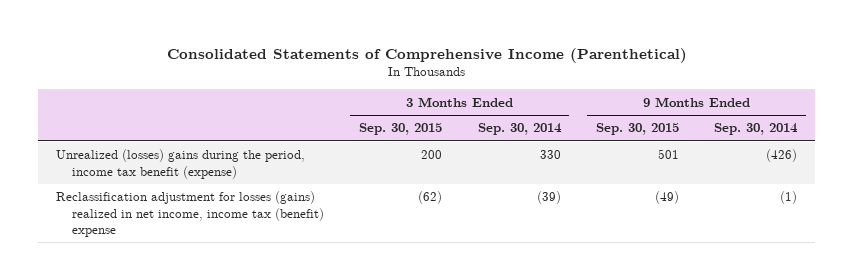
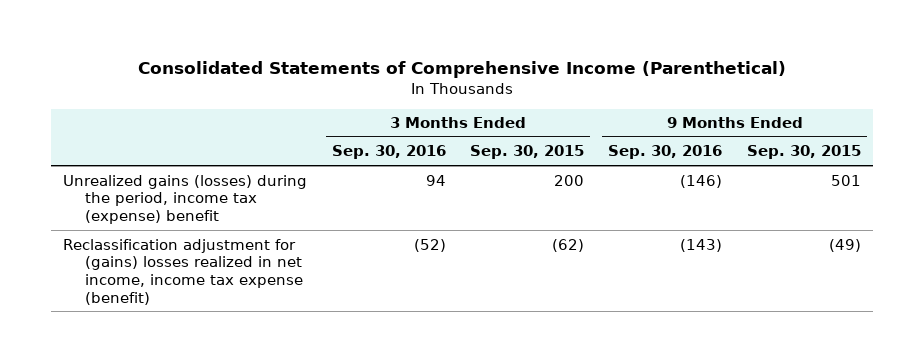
[477,123,562,136] Sep. 30, 2014 -> none
[714,123,799,136] Sep. 30, 2014 -> none
none -> [331,145,446,160] Sep. 30, 2016
none -> [608,145,723,160] Sep. 30, 2016
[55,149,305,179] Unrealized (losses) gains during the period, income tax benefit (expense) -> [63,174,308,224] Unrealized gains (losses) during the period, income tax (expense) benefit
[55,191,324,237] Reclassification adjustment for losses (gains) realized in net income, income tax (benefit) expense -> [63,238,304,305] Reclassification adjustment for (gains) losses realized in net income, income tax expense (benefit)

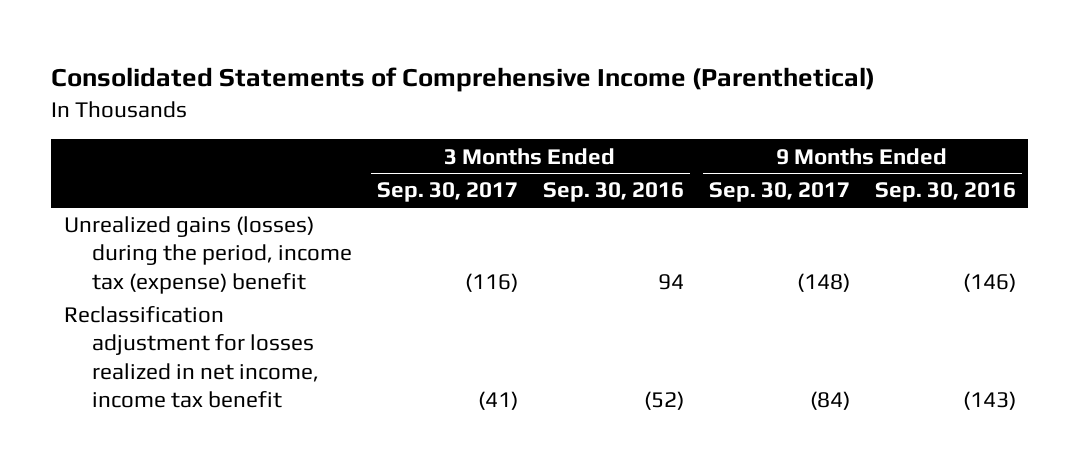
[470,145,585,160] Sep. 30, 2015 -> none
[746,145,861,160] Sep. 30, 2015 -> none
none -> [376,182,518,203] Sep. 30, 2017
none -> [708,182,850,203] Sep. 30, 2017
[63,238,304,305] Reclassification adjustment for (gains) losses realized in net income, income tax expense (benefit) -> [63,306,319,408] Reclassification adjustment for losses realized in net income, income tax benefit

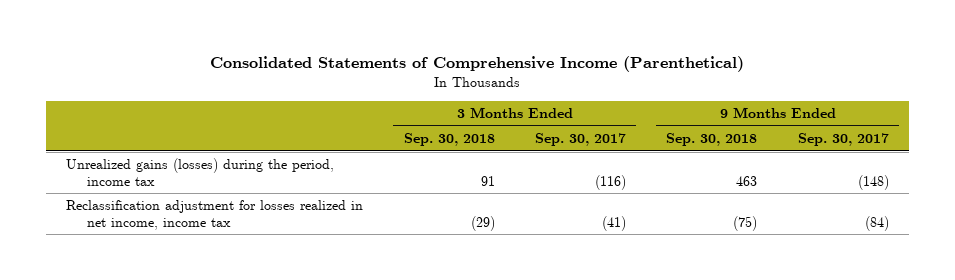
[542,182,684,203] Sep. 30, 2016 -> none
[874,182,1016,203] Sep. 30, 2016 -> none
none -> [403,132,495,146] Sep. 30, 2018
none -> [666,132,758,146] Sep. 30, 2018
[63,216,352,294] Unrealized gains (losses) during the period, income tax (expense) benefit -> [66,158,335,186] Unrealized gains (losses) during the period, income tax
[63,306,319,408] Reclassification adjustment for losses realized in net income, income tax benefit -> [66,200,364,230] Reclassification adjustment for losses realized in net income, income tax

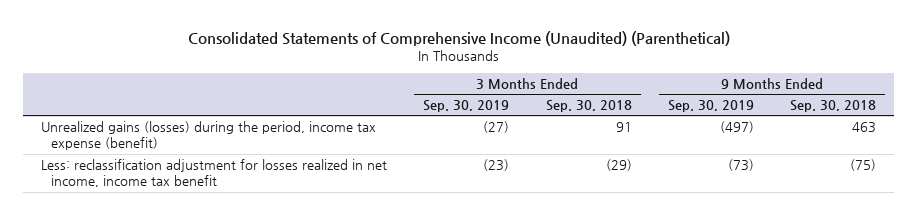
[210,55,745,72] Consolidated Statements of Comprehensive Income (Parenthetical) -> [187,30,730,46] Consolidated Statements of Comprehensive Income (Unaudited) (Parenthetical)
[534,132,626,146] Sep. 30, 2017 -> none
[797,132,889,146] Sep. 30, 2017 -> none
none -> [423,100,510,113] Sep. 30, 2019
none -> [667,100,754,113] Sep. 30, 2019
[66,158,335,186] Unrealized gains (losses) during the period, income tax -> [41,121,377,151] Unrealized gains (losses) during the period, income tax expense (benefit)
[66,200,364,230] Reclassification adjustment for losses realized in net income, income tax -> [41,159,388,188] Less: reclassification adjustment for losses realized in net income, income tax benefit

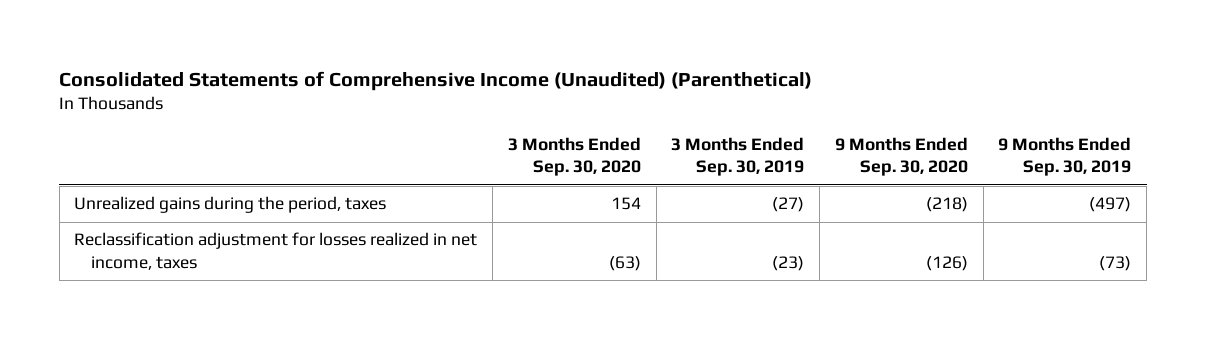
[545,100,632,113] Sep. 30, 2018 -> none
[790,100,877,113] Sep. 30, 2018 -> none
none -> [507,137,641,177] 3 Months Ended Sep. 30, 2020
none -> [834,137,968,177] 9 Months Ended Sep. 30, 2020
[41,121,377,151] Unrealized gains (losses) during the period, income tax expense (benefit) -> [74,196,387,214] Unrealized gains during the period, taxes
[41,159,388,188] Less: reclassification adjustment for losses realized in net income, income tax benefit -> [74,232,478,270] Reclassification adjustment for losses realized in net income, taxes

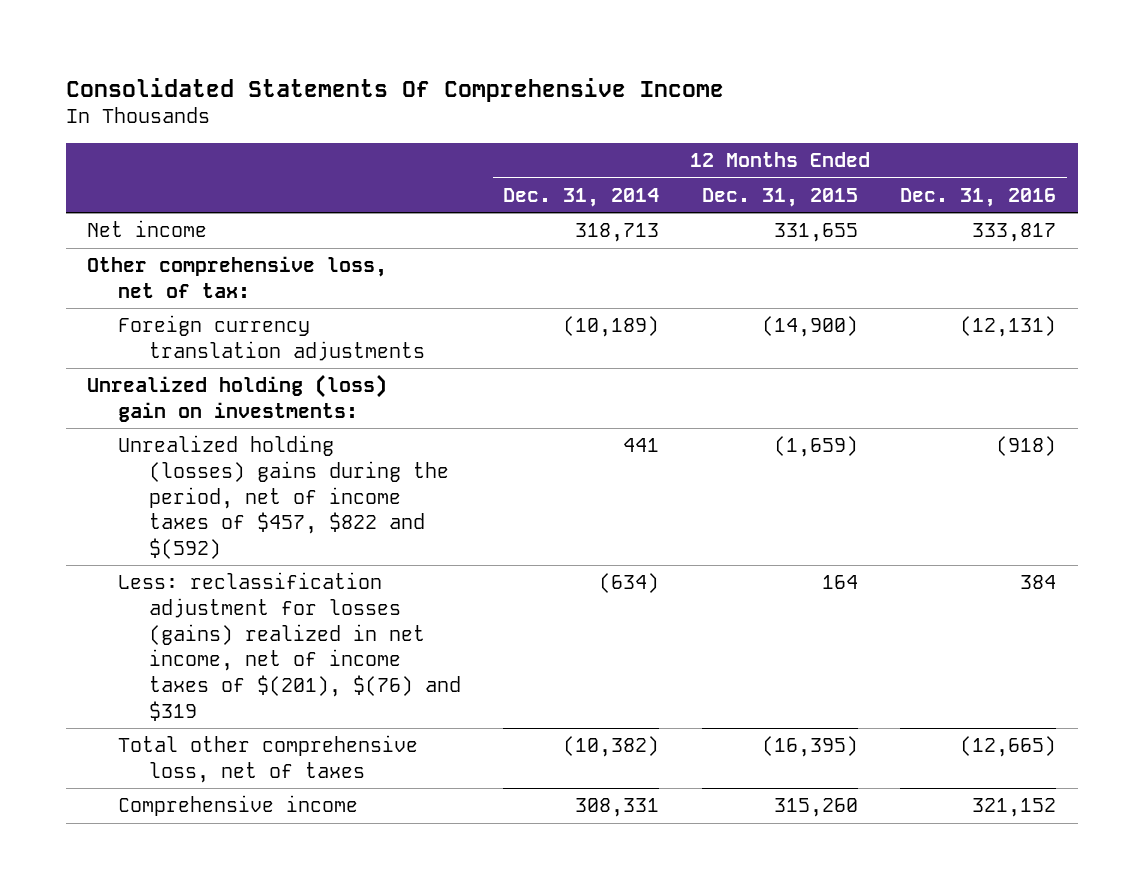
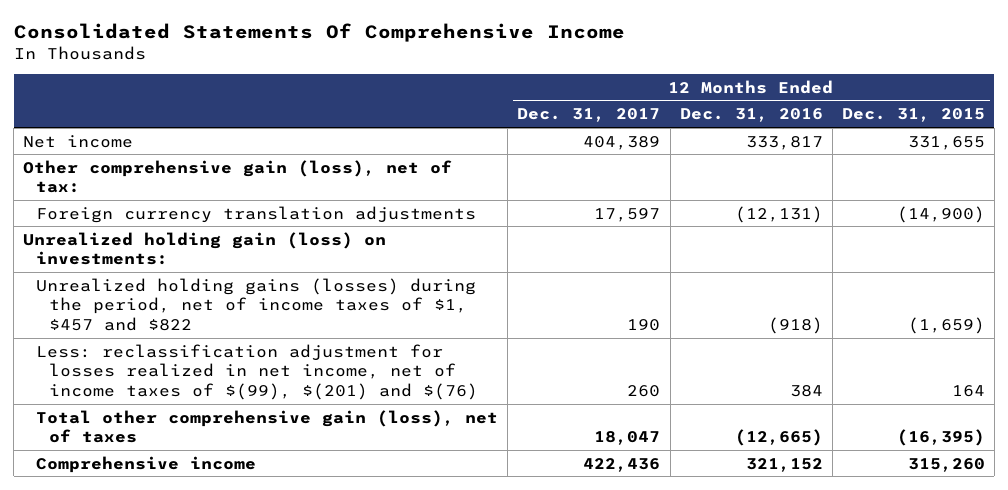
[503,188,660,208] Dec. 31, 2014 -> none
none -> [517,108,661,123] Dec. 31, 2017
[87,256,388,298] Other comprehensive loss, net of tax: -> [23,159,453,194] Other comprehensive gain (loss), net of tax:
[87,374,388,422] Unrealized holding (loss) gain on investments: -> [23,231,387,266] Unrealized holding gain (loss) on investments:
[118,435,449,559] Unrealized holding (losses) gains during the period, net of income taxes of $457, $822 and $(592) -> [36,277,477,331] Unrealized holding gains (losses) during the period, net of income taxes of $1, $457 and $822
[118,572,461,721] Less: reclassification adjustment for losses (gains) realized in net income, net of income taxes of $(201), $(76) and $319 -> [36,343,479,400] Less: reclassification adjustment for losses realized in net income, net of income taxes of $(99), $(201) and $(76)
[118,735,419,783] Total other comprehensive loss, net of taxes -> [36,409,499,444] Total other comprehensive gain (loss), net of taxes

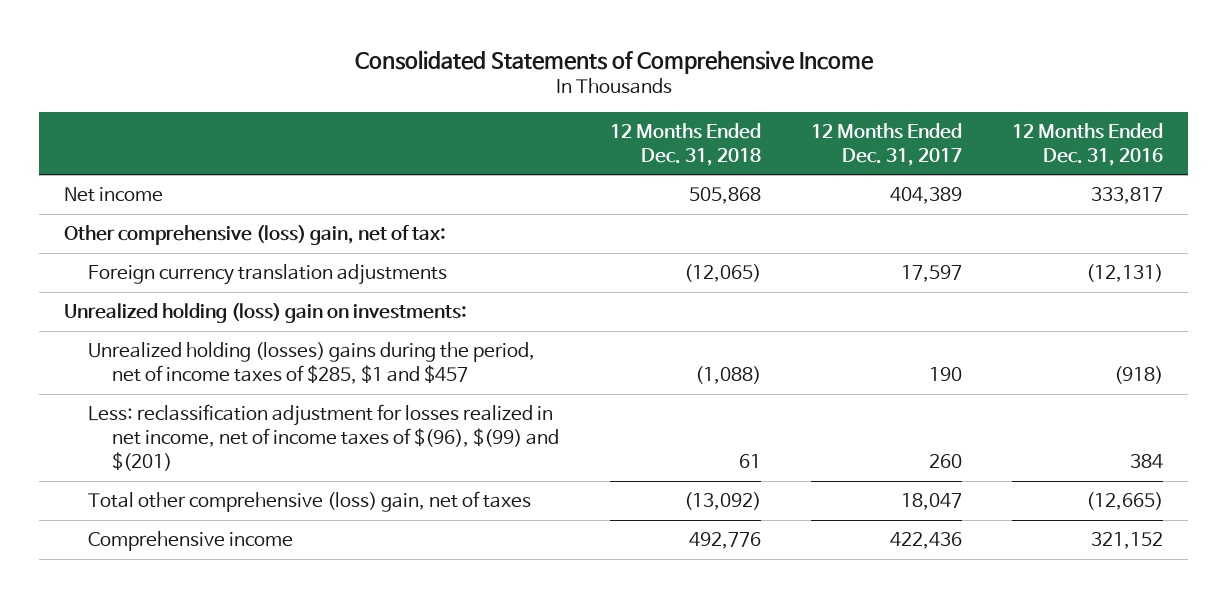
[13,22,625,42] Consolidated Statements Of Comprehensive Income -> [354,49,874,74] Consolidated Statements of Comprehensive Income
[841,108,985,123] Dec. 31, 2015 -> none
none -> [609,122,761,166] 12 Months Ended Dec. 31, 2018
[23,159,453,194] Other comprehensive gain (loss), net of tax: -> [64,225,447,246] Other comprehensive (loss) gain, net of tax:
[23,231,387,266] Unrealized holding gain (loss) on investments: -> [64,303,468,324] Unrealized holding (loss) gain on investments:
[36,277,477,331] Unrealized holding gains (losses) during the period, net of income taxes of $1, $457 and $822 -> [88,342,536,385] Unrealized holding (losses) gains during the period, net of income taxes of $285, $1 and $457
[36,343,479,400] Less: reclassification adjustment for losses realized in net income, net of income taxes of $(99), $(201) and $(76) -> [88,404,560,472] Less: reclassification adjustment for losses realized in net income, net of income taxes of $(96), $(99) and $(201)
[36,409,499,444] Total other comprehensive gain (loss), net of taxes -> [88,491,532,513] Total other comprehensive (loss) gain, net of taxes

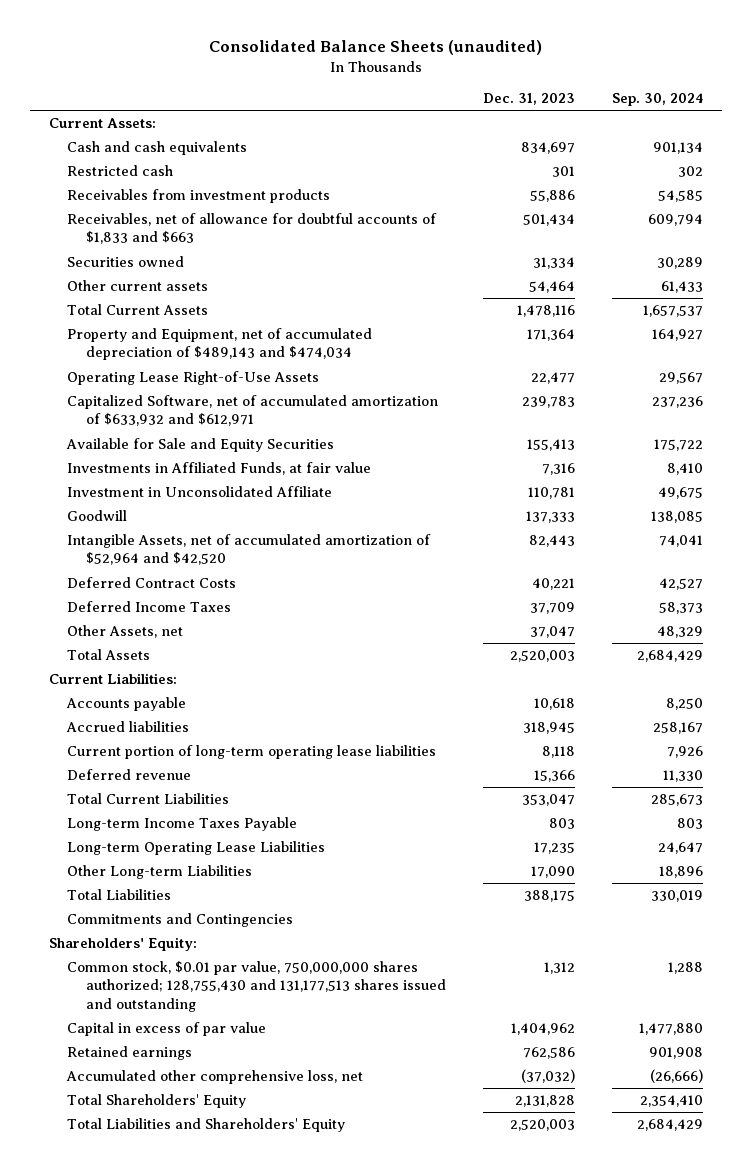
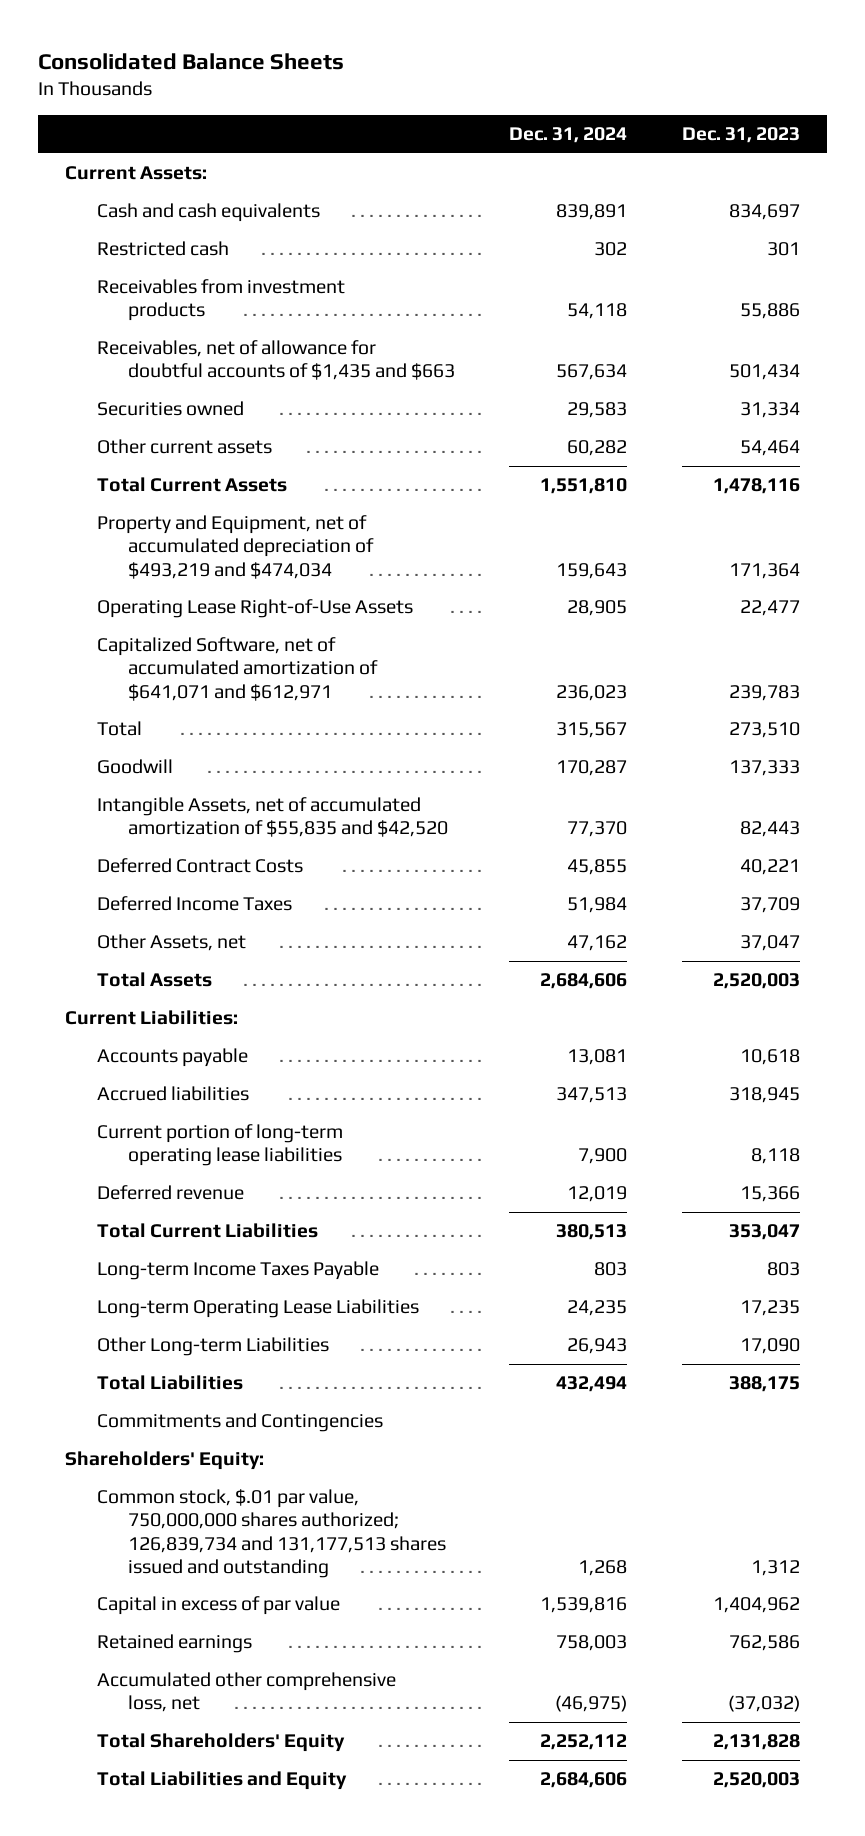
[208,40,542,56] Consolidated Balance Sheets (unaudited) -> [38,52,345,70] Consolidated Balance Sheets
[612,92,704,106] Sep. 30, 2024 -> none
none -> [509,127,628,144] Dec. 31, 2024
[67,213,438,245] Receivables, net of allowance for doubtful accounts of $1,833 and $663 -> [96,340,456,381] Receivables, net of allowance for doubtful accounts of $1,435 and $663
[67,328,373,361] Property and Equipment, net of accumulated depreciation of $489,143 and $474,034 -> [96,515,375,579] Property and Equipment, net of accumulated depreciation of $493,219 and $474,034
[66,438,335,453] Available for Sale and Equity Securities -> none
[67,462,372,476] Investments in Affiliated Funds, at fair value -> none
[67,486,333,498] Investment in Unconsolidated Affiliate -> none
[67,395,439,427] Capitalized Software, net of accumulated amortization of $633,932 and $612,971 -> [96,637,379,701] Capitalized Software, net of accumulated amortization of $641,071 and $612,971
none -> [96,721,142,737] Total
[67,534,432,566] Intangible Assets, net of accumulated amortization of $52,964 and $42,520 -> [96,797,449,838] Intangible Assets, net of accumulated amortization of $55,835 and $42,520
[67,961,447,1012] Common stock, $0.01 par value, 750,000,000 shares authorized; 128,755,430 and 131,177,513 shares issued and outstanding -> [96,1489,447,1578] Common stock, $.01 par value, 750,000,000 shares authorized; 126,839,734 and 131,177,513 shares issued and outstanding
[67,1118,346,1133] Total Liabilities and Shareholders' Equity -> [96,1771,347,1791] Total Liabilities and Equity

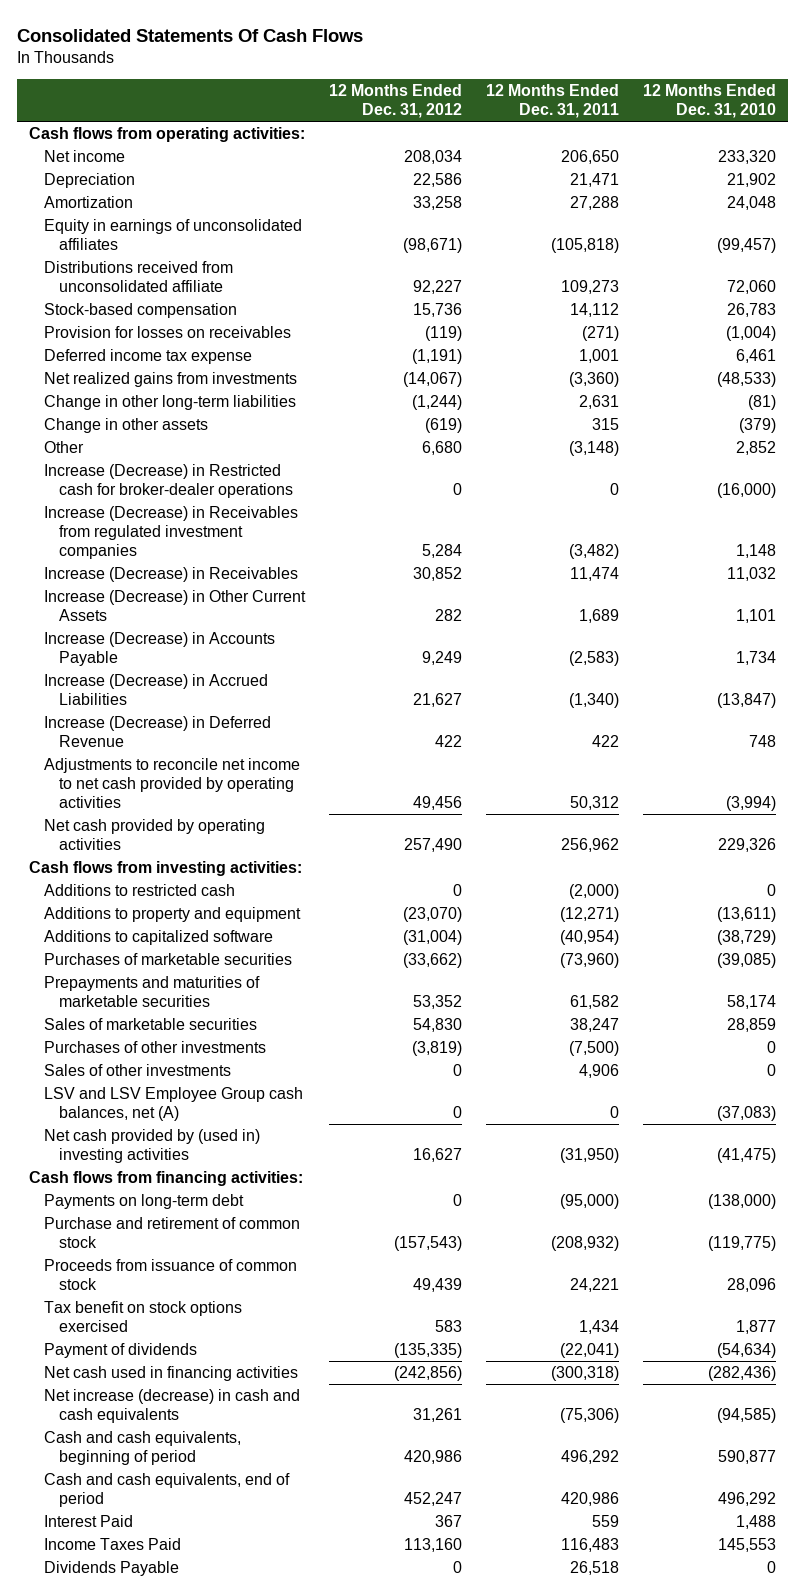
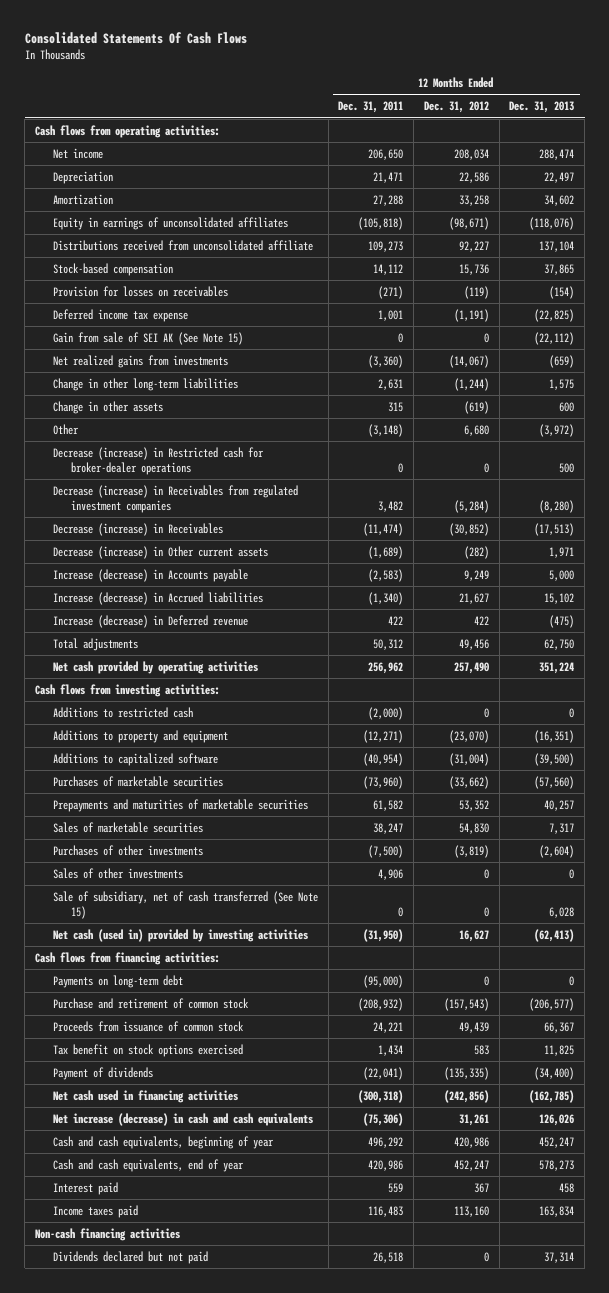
[642,84,776,119] 12 Months Ended Dec. 31, 2010 -> none
none -> [509,101,575,114] Dec. 31, 2013
none -> [52,331,243,345] Gain from sale of SEI AK (See Note 15)
[44,464,294,499] Increase (Decrease) in Restricted cash for broker-dealer operations -> [52,446,264,475] Decrease (increase) in Restricted cash for broker-dealer operations
[44,506,299,560] Increase (Decrease) in Receivables from regulated investment companies -> [52,484,298,513] Decrease (increase) in Receivables from regulated investment companies
[421,544,462,559] 5,284 -> [453,499,489,513] (5,284)
[568,544,619,560] (3,482) -> [378,500,404,512] 3,482
[44,567,299,583] Increase (Decrease) in Receivables -> [52,522,223,536] Decrease (increase) in Receivables
[412,567,462,582] 30,852 -> [448,522,489,536] (30,852)
[569,567,619,582] 11,474 -> [363,522,404,536] (11,474)
[44,590,307,622] Increase (Decrease) in Other Current Assets -> [52,545,268,559] Decrease (increase) in Other current assets
[434,609,462,622] 282 -> [463,545,489,559] (282)
[578,609,619,624] 1,689 -> [368,545,404,559] (1,689)
[44,632,276,667] Increase (Decrease) in Accounts Payable -> [52,568,248,582] Increase (decrease) in Accounts payable
[44,674,269,706] Increase (Decrease) in Accrued Liabilities -> [52,591,263,605] Increase (decrease) in Accrued liabilities
[44,716,272,748] Increase (Decrease) in Deferred Revenue -> [52,614,248,628] Increase (decrease) in Deferred revenue
[44,758,301,809] Adjustments to reconcile net income to net cash provided by operating activities -> [52,637,138,651] Total adjustments
[44,1087,304,1122] LSV and LSV Employee Group cash balances, net (A) -> none
none -> [52,890,318,919] Sale of subsidiary, net of cash transferred (See Note 15)
[44,1129,261,1164] Net cash provided by (used in) investing activities -> [52,928,308,942] Net cash (used in) provided by investing activities
[44,1431,242,1466] Cash and cash equivalents, beginning of period -> [52,1135,274,1149] Cash and cash equivalents, beginning of year
[44,1473,291,1508] Cash and cash equivalents, end of period -> [52,1158,244,1172] Cash and cash equivalents, end of year
[44,1515,134,1528] Interest Paid -> [52,1181,118,1195] Interest paid
[44,1538,182,1551] Income Taxes Paid -> [52,1204,138,1218] Income taxes paid
none -> [34,1227,180,1241] Non-cash financing activities
[44,1561,180,1577] Dividends Payable -> [52,1250,208,1264] Dividends declared but not paid

